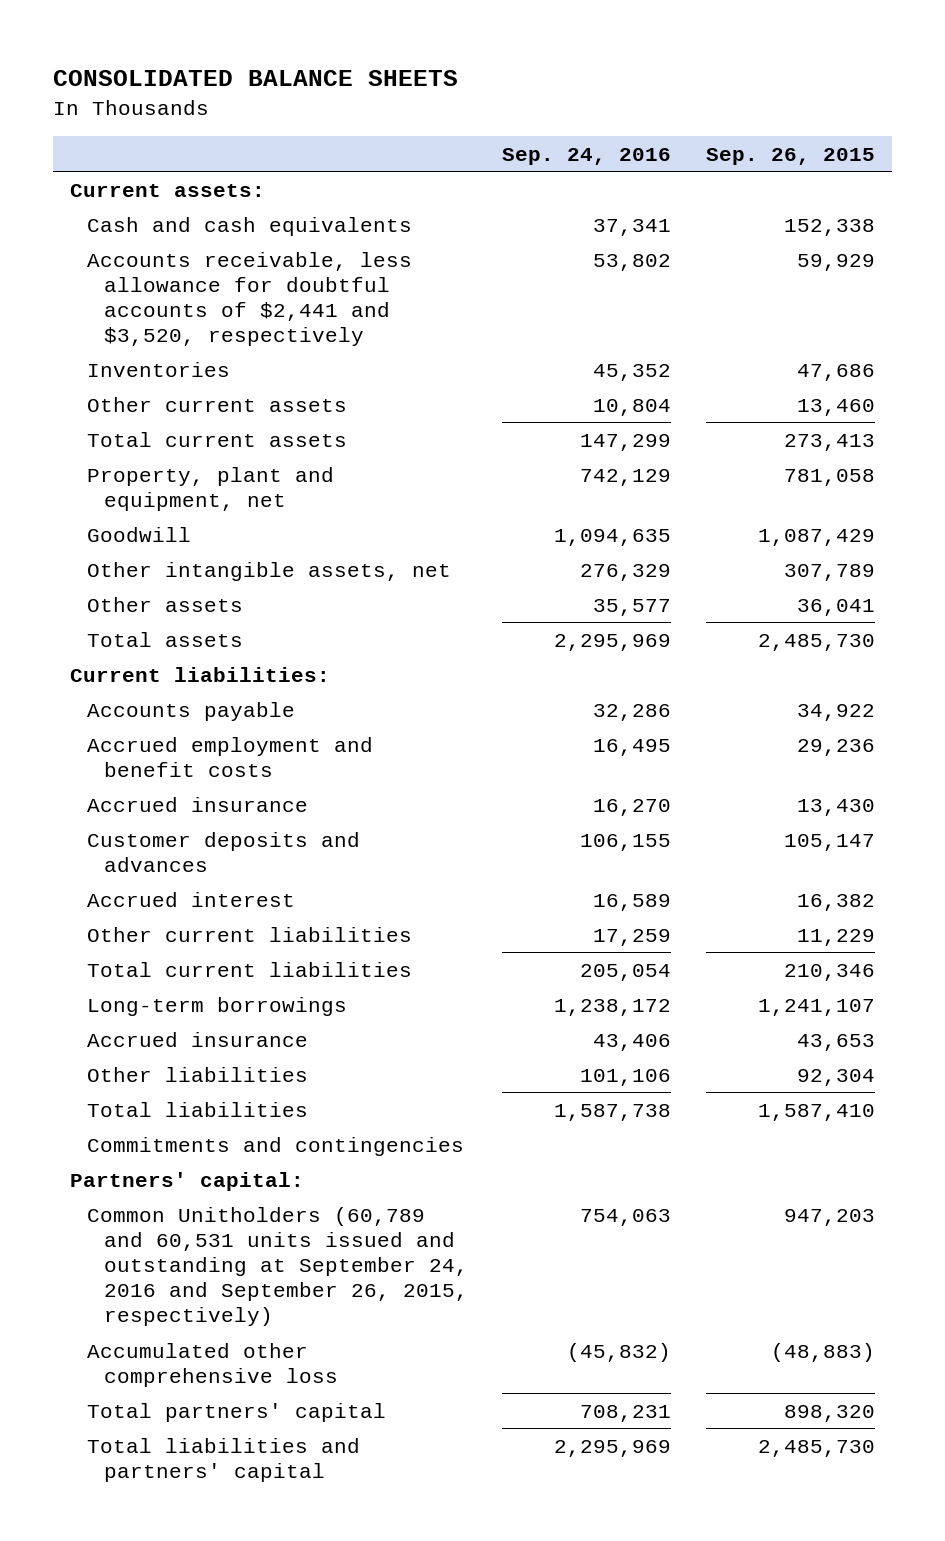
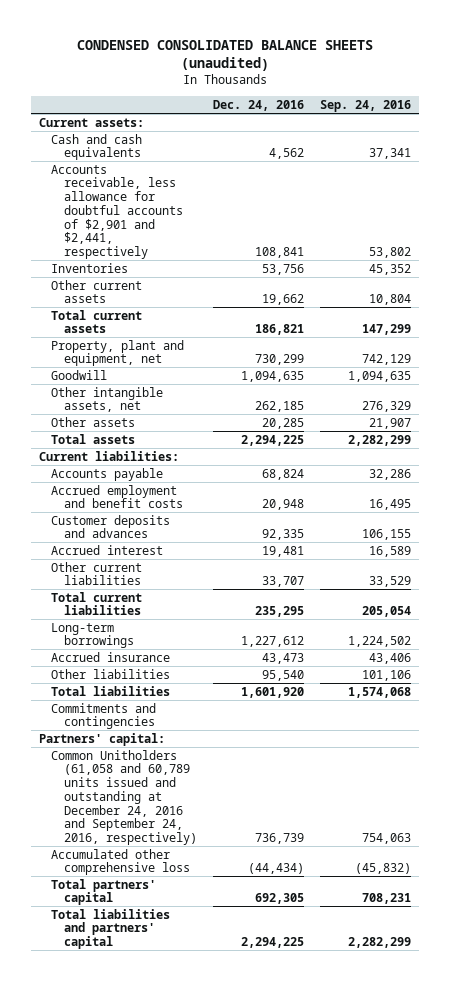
[53,70,459,87] CONSOLIDATED BALANCE SHEETS -> [77,39,374,72] CONDENSED CONSOLIDATED BALANCE SHEETS (unaudited)
[705,147,875,165] Sep. 26, 2015 -> none
none -> [212,100,304,112] Dec. 24, 2016
[87,251,413,346] Accounts receivable, less allowance for doubtful accounts of $2,441 and $3,520, respectively -> [51,164,183,260] Accounts receivable, less allowance for doubtful accounts of $2,901 and $2,441, respectively
[593,598,672,616] 35,577 -> [369,417,412,429] 21,907
[554,633,672,651] 2,295,969 -> [348,434,412,446] 2,282,299
[87,796,309,812] Accrued insurance -> none
[593,928,672,946] 17,259 -> [369,576,412,588] 33,529
[554,998,672,1016] 1,238,172 -> [348,636,412,648] 1,224,502
[554,1103,672,1121] 1,587,738 -> [348,686,412,698] 1,574,068
[87,1206,469,1326] Common Unitholders (60,789 and 60,531 units issued and outstanding at September 24, 2016 and September 26, 2015, respectively) -> [51,749,197,846] Common Unitholders (61,058 and 60,789 units issued and outstanding at December 24, 2016 and September 24, 2016, respectively)
[554,1439,672,1457] 2,295,969 -> [348,937,412,949] 2,282,299

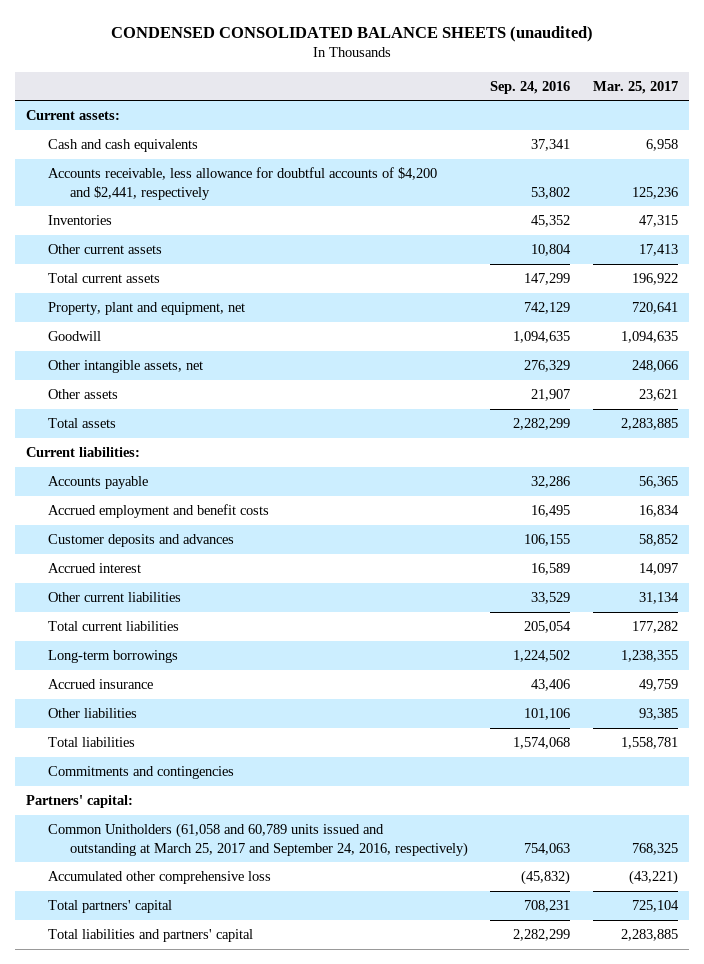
[212,100,304,112] Dec. 24, 2016 -> none
none -> [592,80,678,94] Mar. 25, 2017
[51,164,183,260] Accounts receivable, less allowance for doubtful accounts of $2,901 and $2,441, respectively -> [48,167,438,200] Accounts receivable, less allowance for doubtful accounts of $4,200 and $2,441, respectively
[51,749,197,846] Common Unitholders (61,058 and 60,789 units issued and outstanding at December 24, 2016 and September 24, 2016, respectively) -> [48,823,469,857] Common Unitholders (61,058 and 60,789 units issued and outstanding at March 25, 2017 and September 24, 2016, respectively)

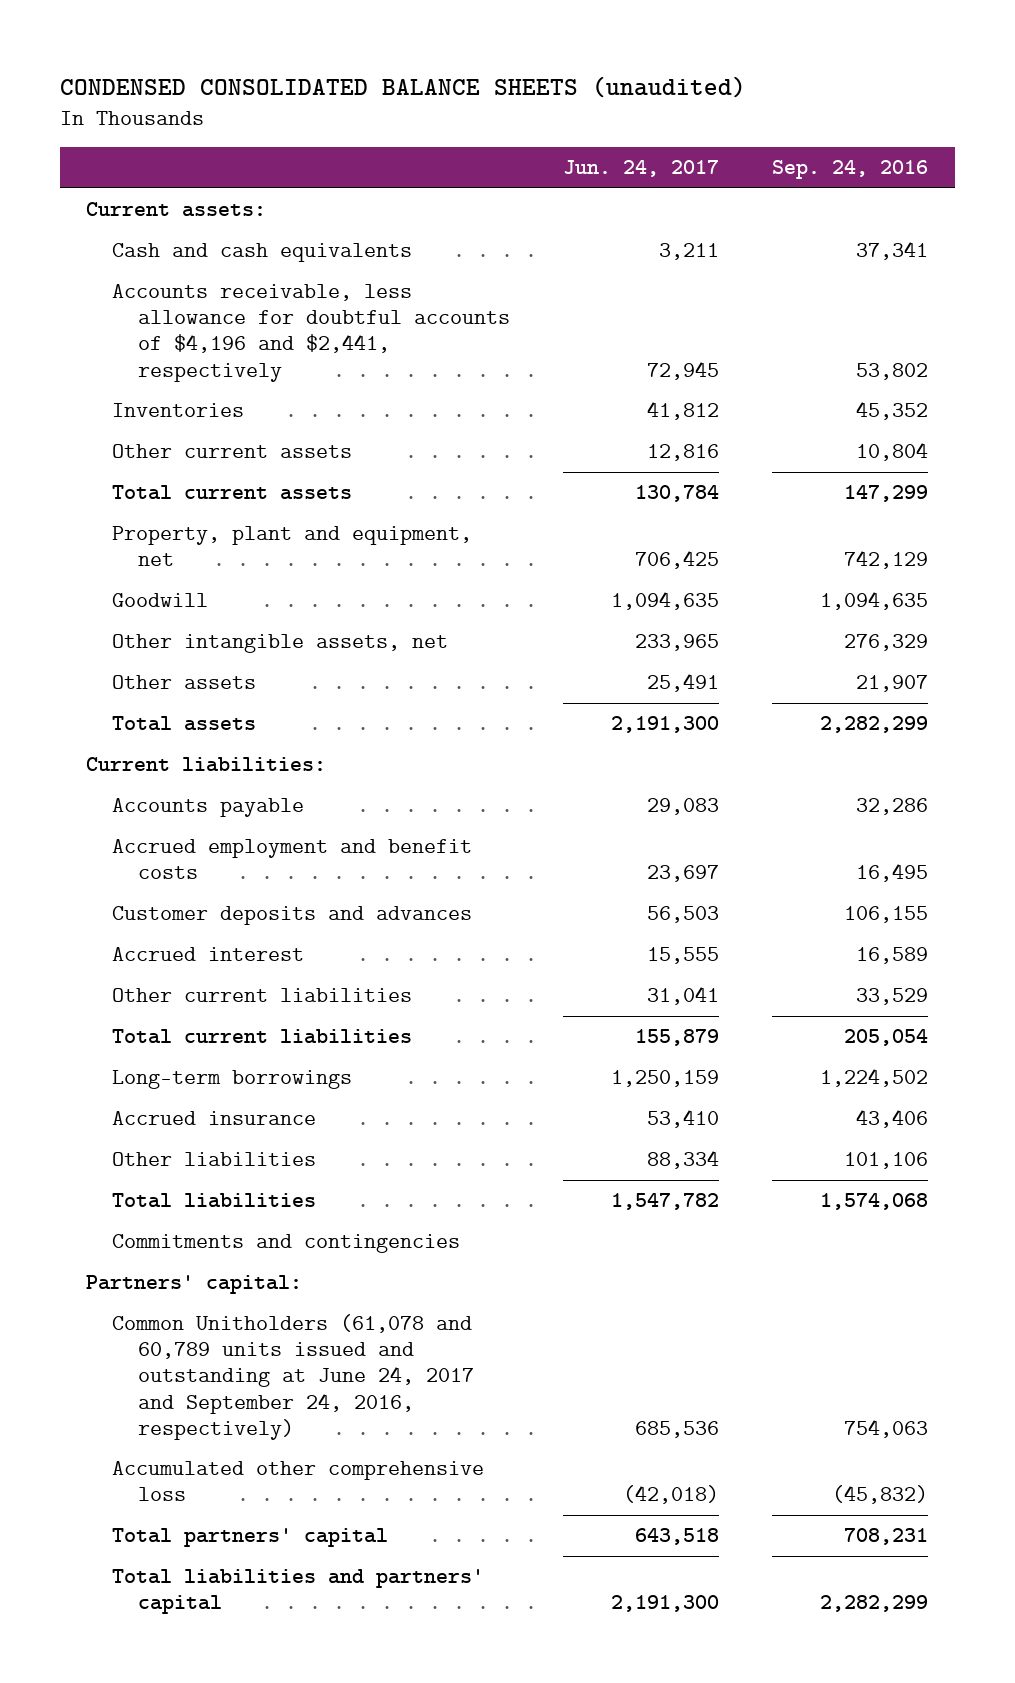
[592,80,678,94] Mar. 25, 2017 -> none
none -> [563,160,720,178] Jun. 24, 2017
[48,167,438,200] Accounts receivable, less allowance for doubtful accounts of $4,200 and $2,441, respectively -> [112,284,511,382] Accounts receivable, less allowance for doubtful accounts of $4,196 and $2,441, respectively
[48,823,469,857] Common Unitholders (61,058 and 60,789 units issued and outstanding at March 25, 2017 and September 24, 2016, respectively) -> [112,1314,475,1440] Common Unitholders (61,078 and 60,789 units issued and outstanding at June 24, 2017 and September 24, 2016, respectively)

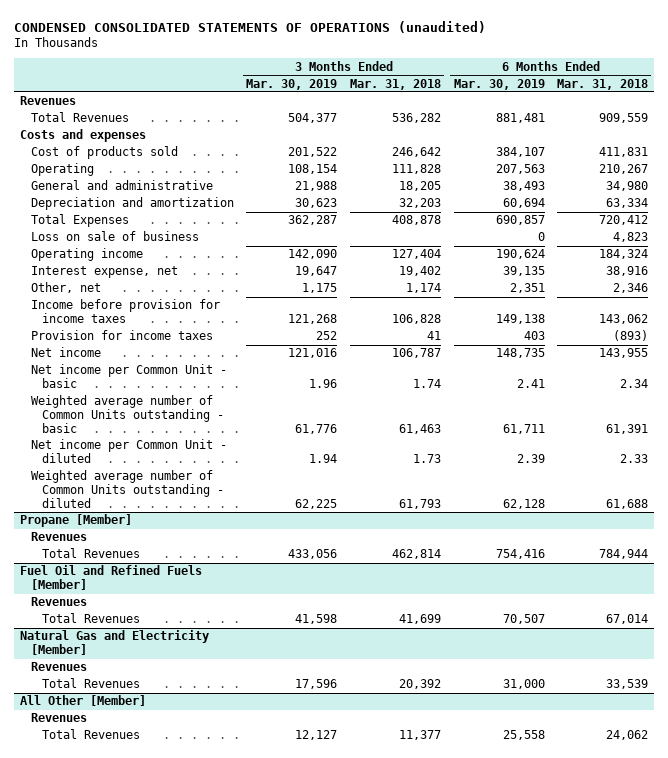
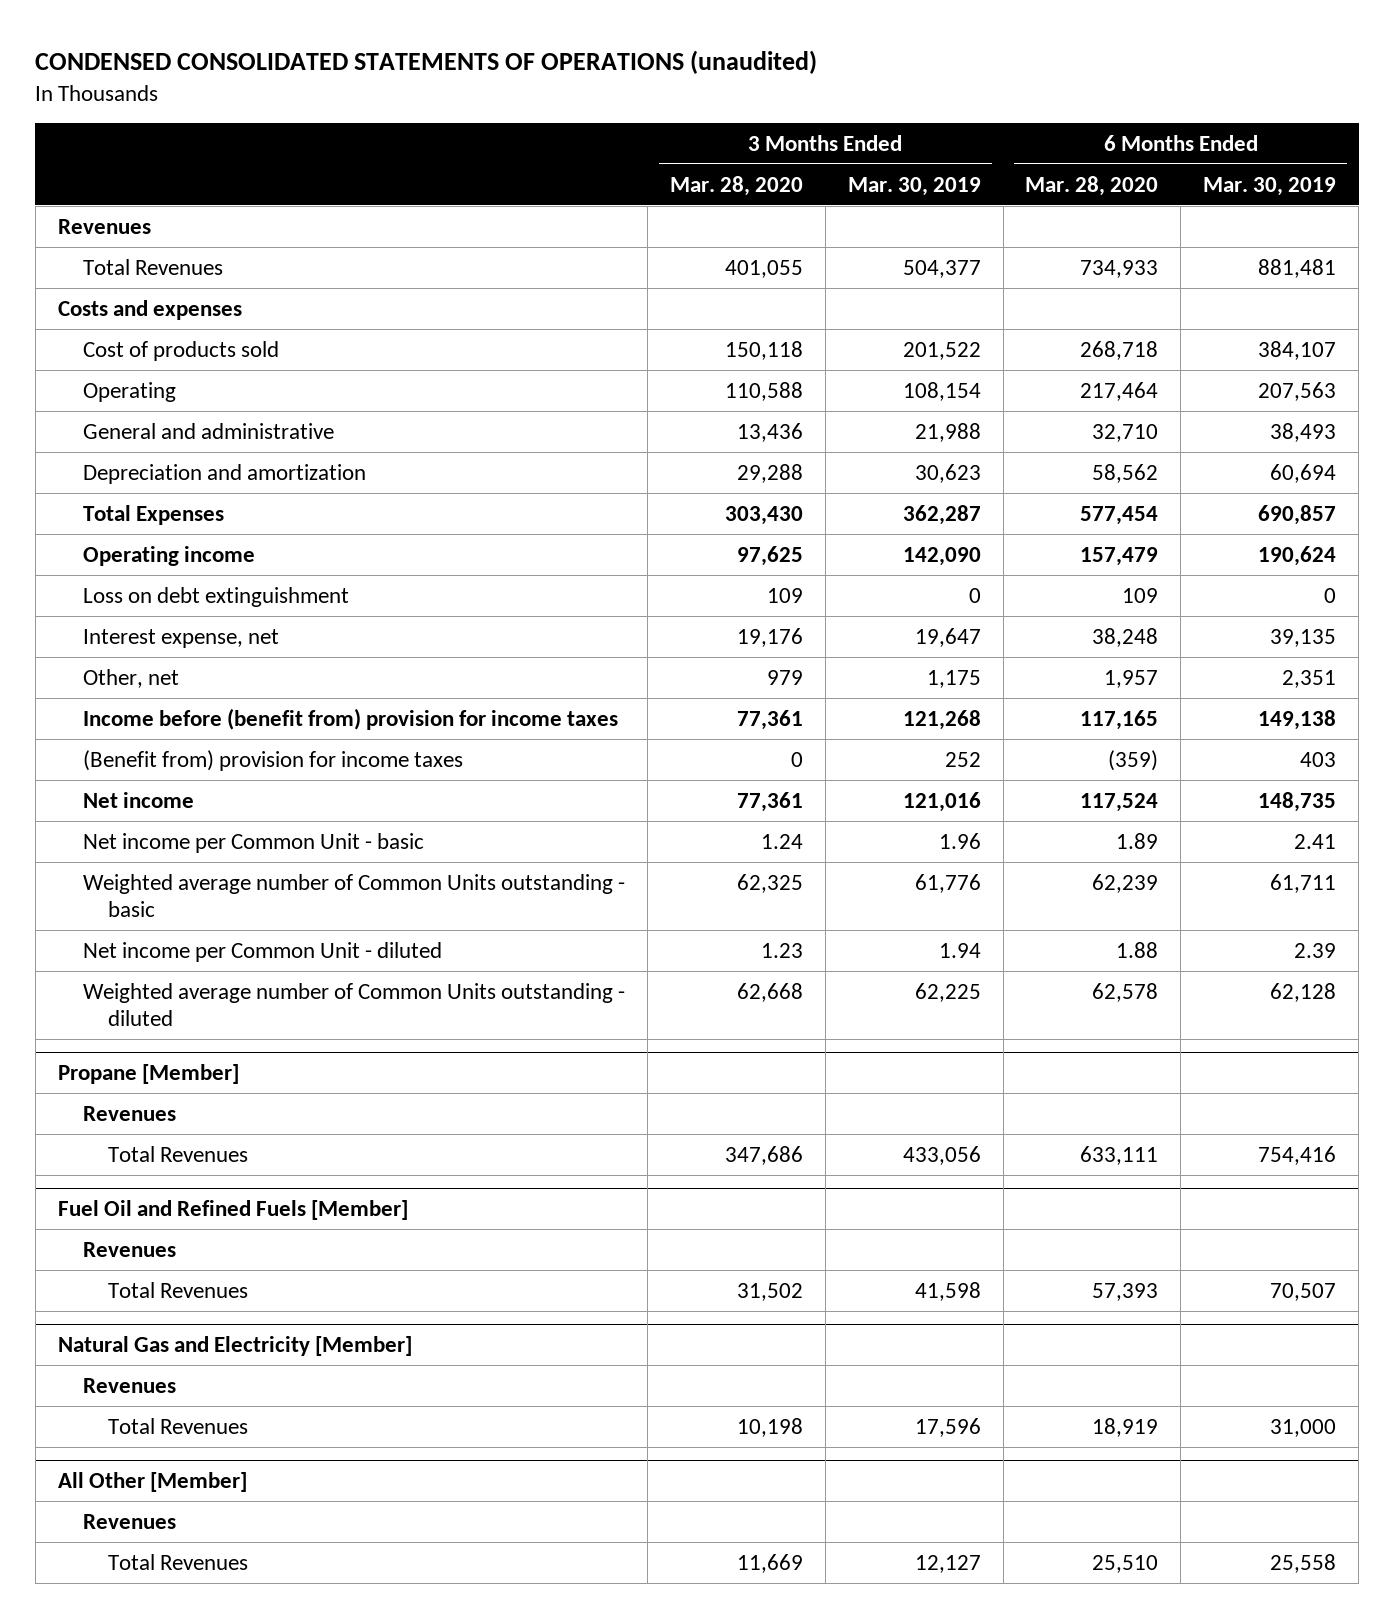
[349,78,441,90] Mar. 31, 2018 -> none
[557,78,649,90] Mar. 31, 2018 -> none
none -> [669,175,803,196] Mar. 28, 2020
none -> [1025,175,1159,196] Mar. 28, 2020
[30,231,199,242] Loss on sale of business -> none
none -> [83,586,350,607] Loss on debt extinguishment
[30,299,220,324] Income before provision for income taxes -> [83,707,619,730] Income before (benefit from) provision for income taxes
[30,330,213,341] Provision for income taxes -> [83,749,464,771] (Benefit from) provision for income taxes

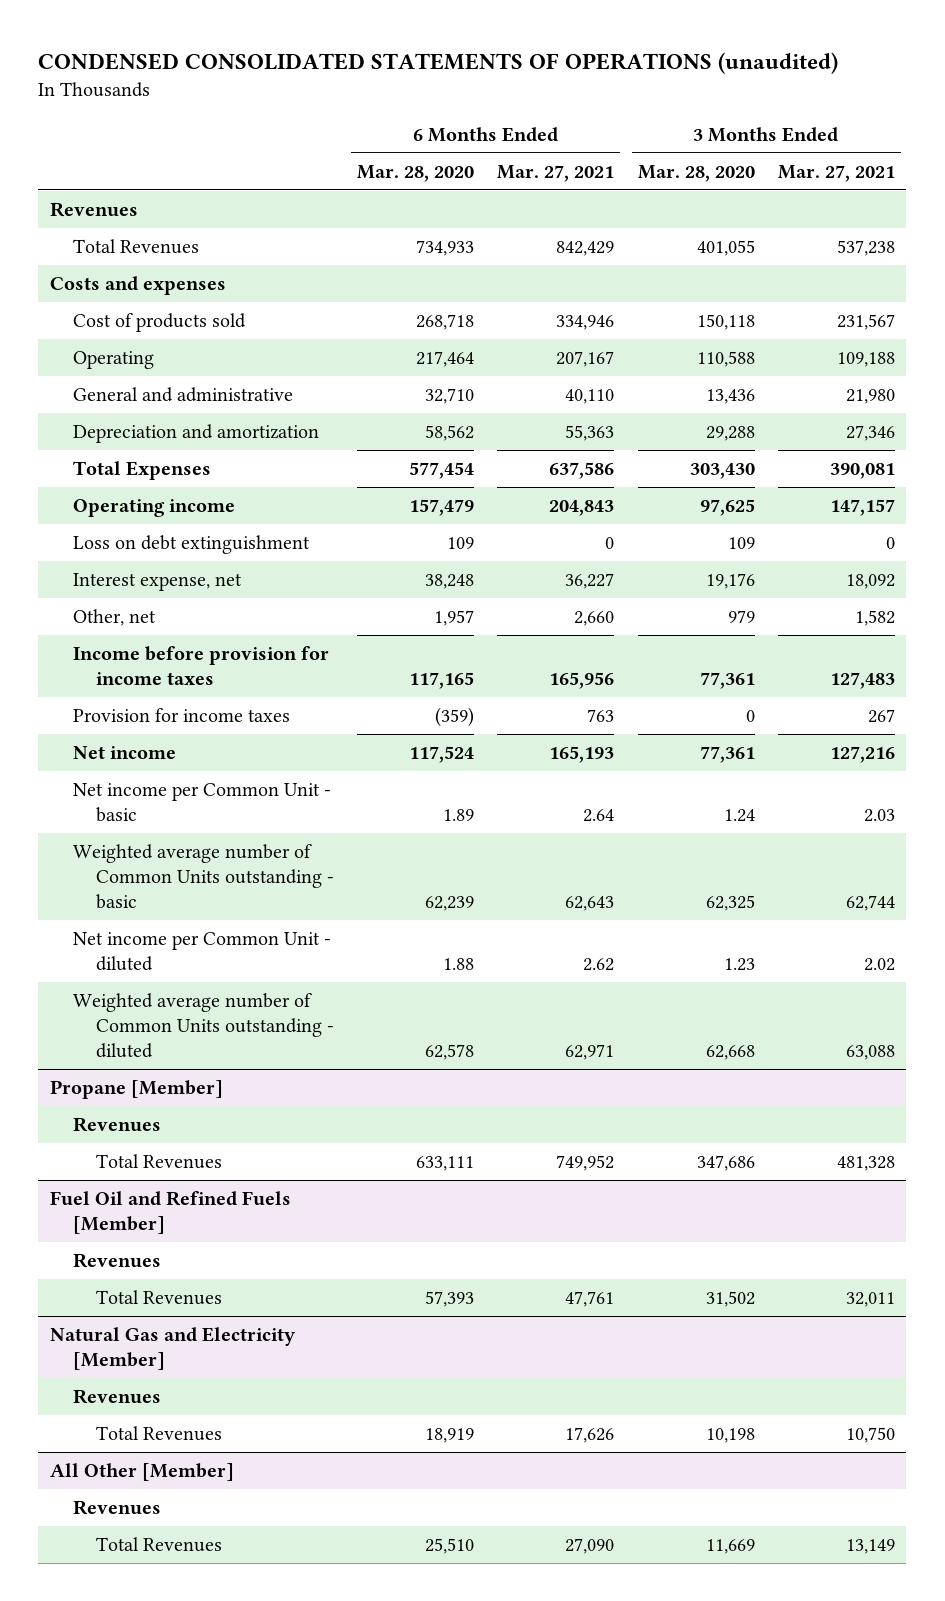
[847,176,981,196] Mar. 30, 2019 -> none
[1203,176,1337,196] Mar. 30, 2019 -> none
none -> [497,164,615,182] Mar. 27, 2021
none -> [777,164,895,182] Mar. 27, 2021
[83,707,619,730] Income before (benefit from) provision for income taxes -> [72,645,329,685] Income before provision for income taxes
[83,749,464,771] (Benefit from) provision for income taxes -> [72,707,290,722] Provision for income taxes

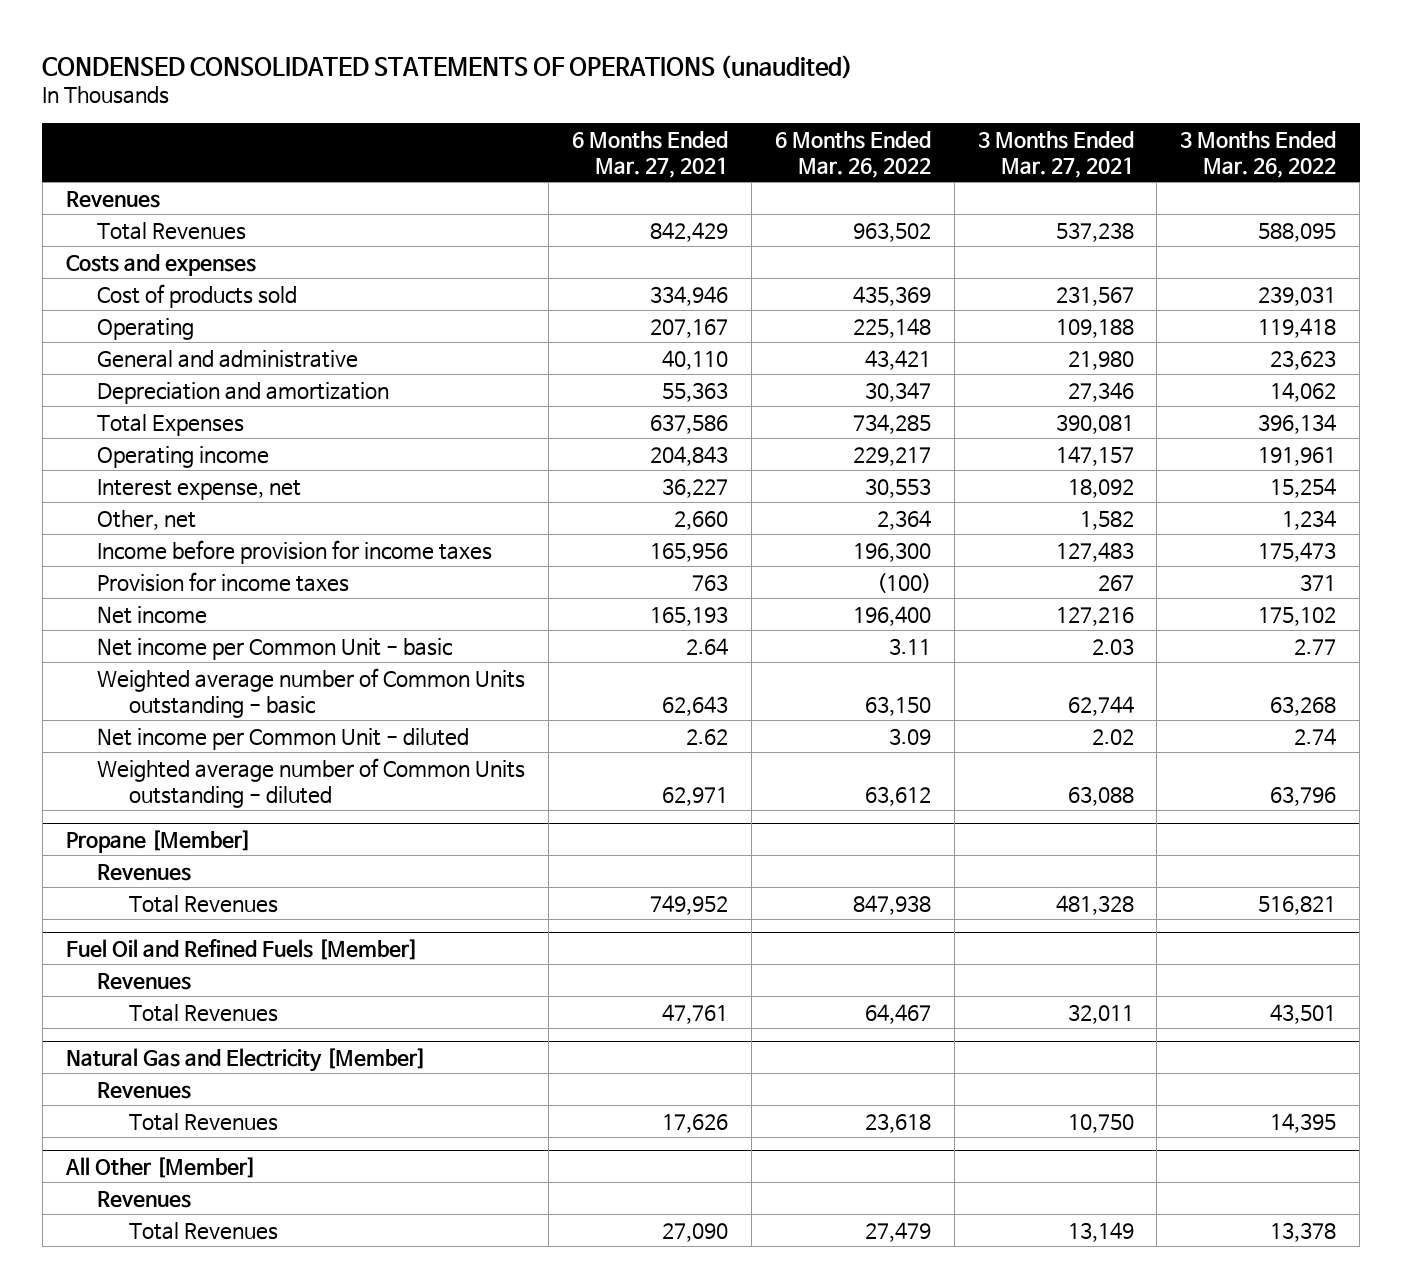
[357,164,475,182] Mar. 28, 2020 -> none
[637,164,755,182] Mar. 28, 2020 -> none
none -> [774,130,931,178] 6 Months Ended Mar. 26, 2022
none -> [1180,130,1337,178] 3 Months Ended Mar. 26, 2022
[72,534,310,554] Loss on debt extinguishment -> none

